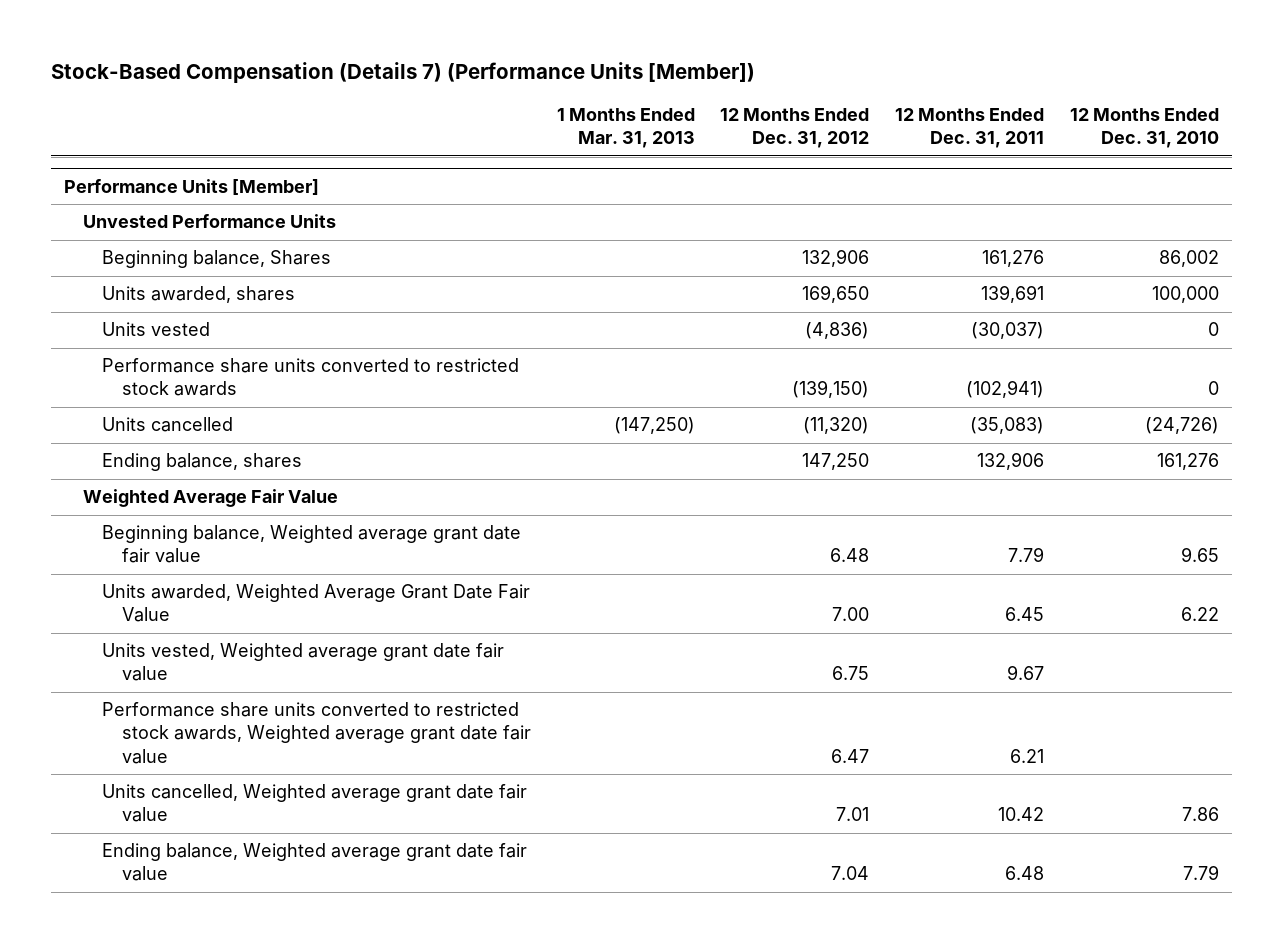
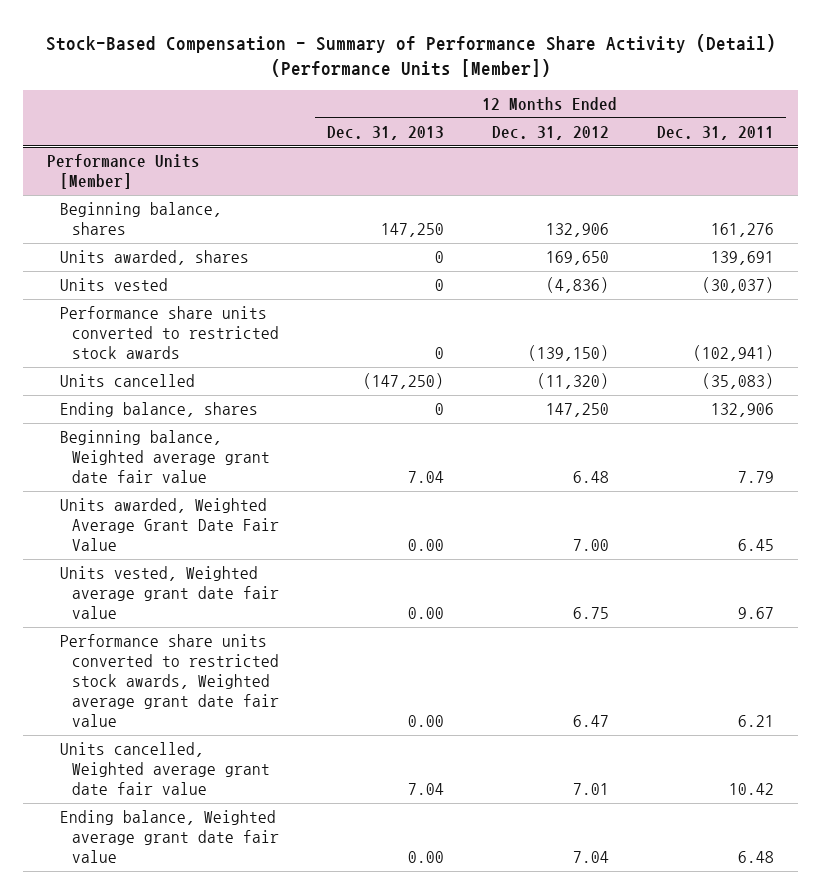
[51,61,756,83] Stock-Based Compensation (Details 7) (Performance Units [Member]) -> [45,33,776,77] Stock-Based Compensation - Summary of Performance Share Activity (Detail) (Performance Units [Member])
[556,108,695,149] 1 Months Ended Mar. 31, 2013 -> none
[1070,108,1220,149] 12 Months Ended Dec. 31, 2010 -> none
none -> [326,126,444,141] Dec. 31, 2013
[83,214,337,229] Unvested Performance Units -> none
[102,250,332,269] Beginning balance, Shares -> [59,202,222,236] Beginning balance, shares
[83,489,339,508] Weighted Average Fair Value -> none

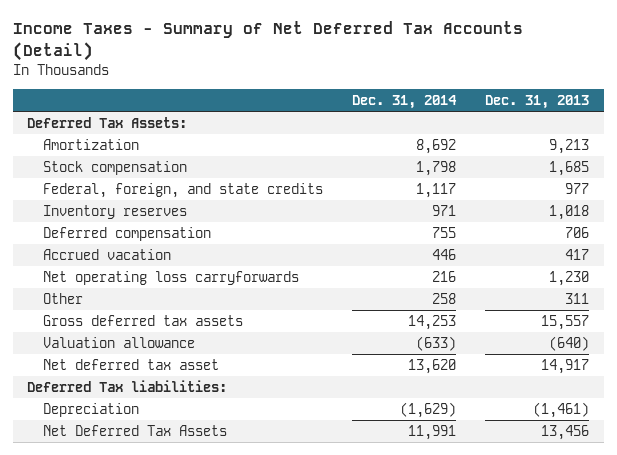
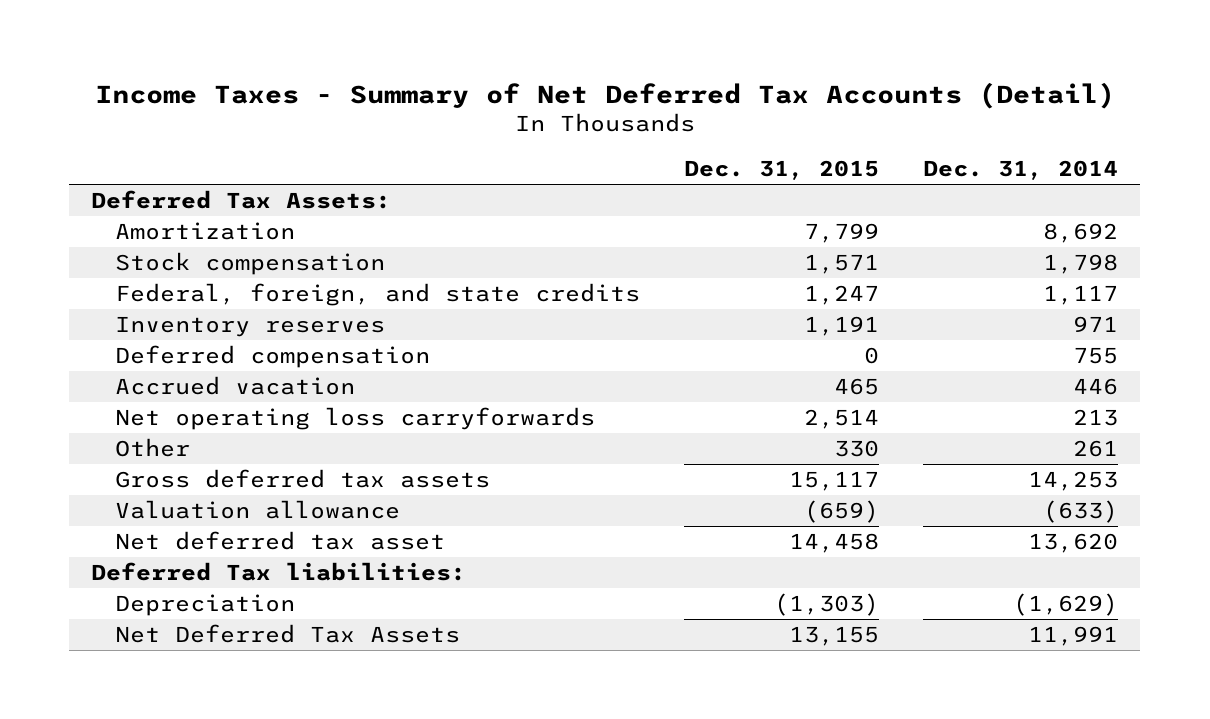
[485,95,590,110] Dec. 31, 2013 -> none
none -> [684,159,880,180] Dec. 31, 2015
[431,271,456,283] 216 -> [1073,409,1119,427] 213
[431,293,456,305] 258 -> [1073,440,1119,458] 261

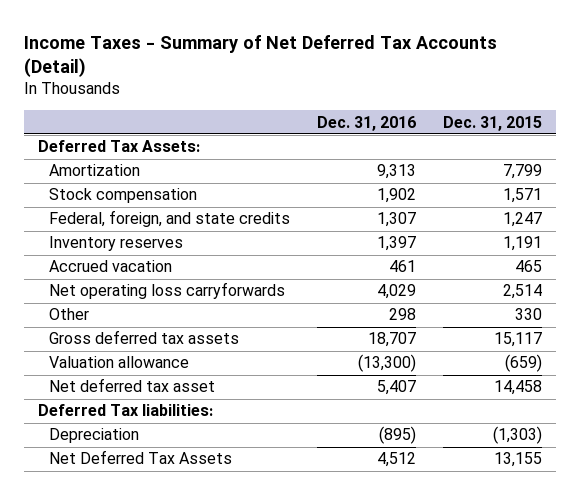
[923,159,1119,180] Dec. 31, 2014 -> none
none -> [317,115,417,131] Dec. 31, 2016
[115,345,431,369] Deferred compensation -> none

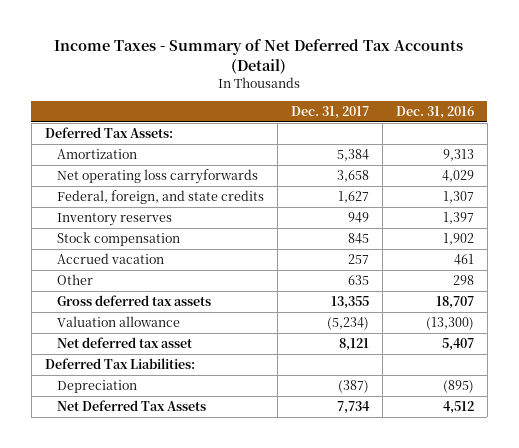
[443,115,543,131] Dec. 31, 2015 -> none
none -> [291,105,370,119] Dec. 31, 2017
[48,282,285,300] Net operating loss carryforwards -> [57,169,259,185] Net operating loss carryforwards
[48,188,197,204] Stock compensation -> [57,232,181,247] Stock compensation
[37,404,213,417] Deferred Tax liabilities: -> [44,358,195,370] Deferred Tax Liabilities:

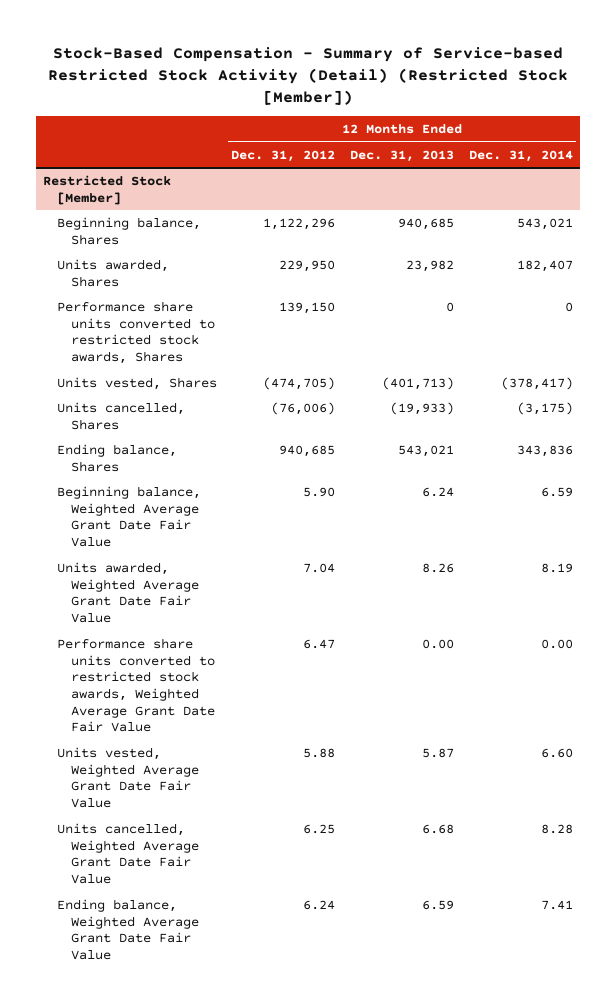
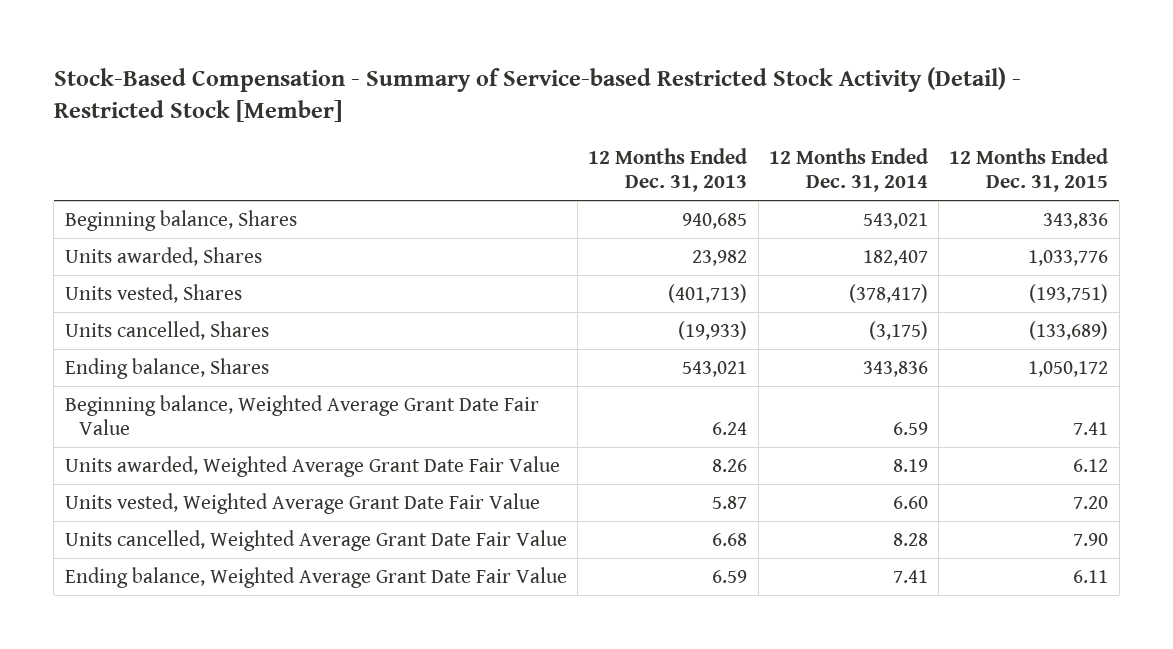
[47,46,568,105] Stock-Based Compensation - Summary of Service-based Restricted Stock Activity (Detail) (Restricted Stock [Member]) -> [53,67,1021,123] Stock-Based Compensation - Summary of Service-based Restricted Stock Activity (Detail) - Restricted Stock [Member]
[231,149,336,162] Dec. 31, 2012 -> none
none -> [949,148,1109,193] 12 Months Ended Dec. 31, 2015
[43,174,172,205] Restricted Stock [Member] -> none
[56,300,215,364] Performance share units converted to restricted stock awards, Shares -> none
[56,637,215,733] Performance share units converted to restricted stock awards, Weighted Average Grant Date Fair Value -> none

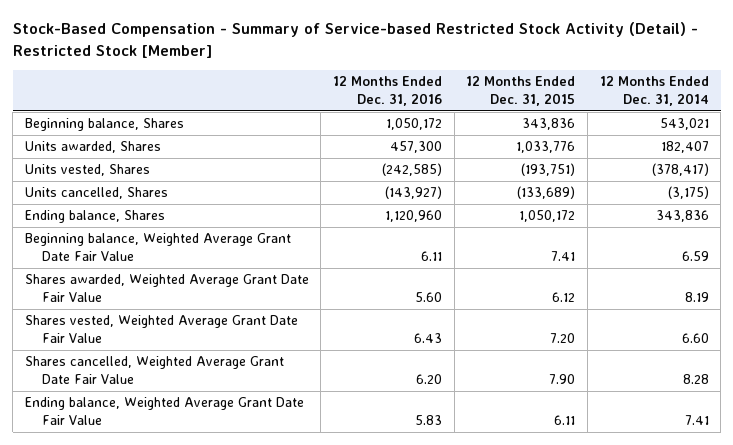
[588,148,748,193] 12 Months Ended Dec. 31, 2013 -> none
none -> [333,76,443,107] 12 Months Ended Dec. 31, 2016
[64,455,560,477] Units awarded, Weighted Average Grant Date Fair Value -> [24,274,309,302] Shares awarded, Weighted Average Grant Date Fair Value
[64,492,540,514] Units vested, Weighted Average Grant Date Fair Value -> [24,315,298,343] Shares vested, Weighted Average Grant Date Fair Value
[64,529,567,551] Units cancelled, Weighted Average Grant Date Fair Value -> [24,356,284,384] Shares cancelled, Weighted Average Grant Date Fair Value

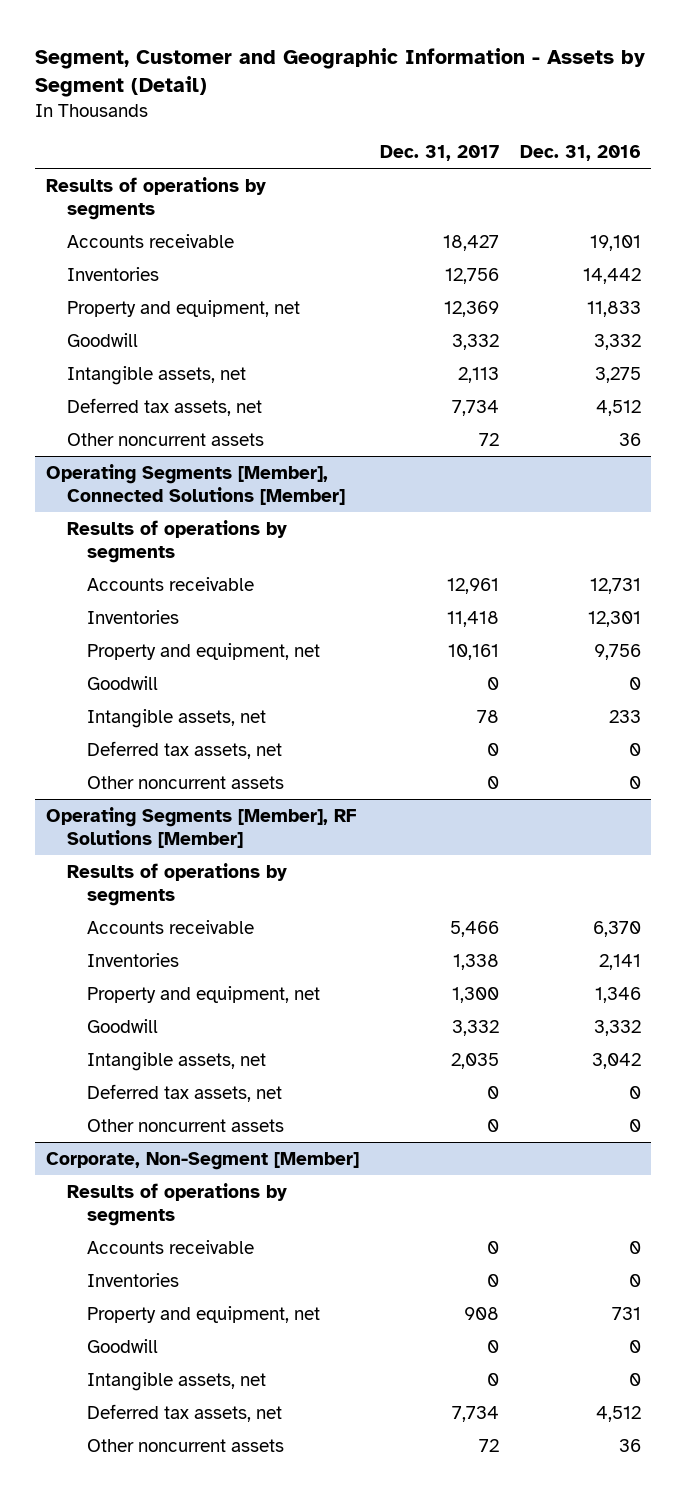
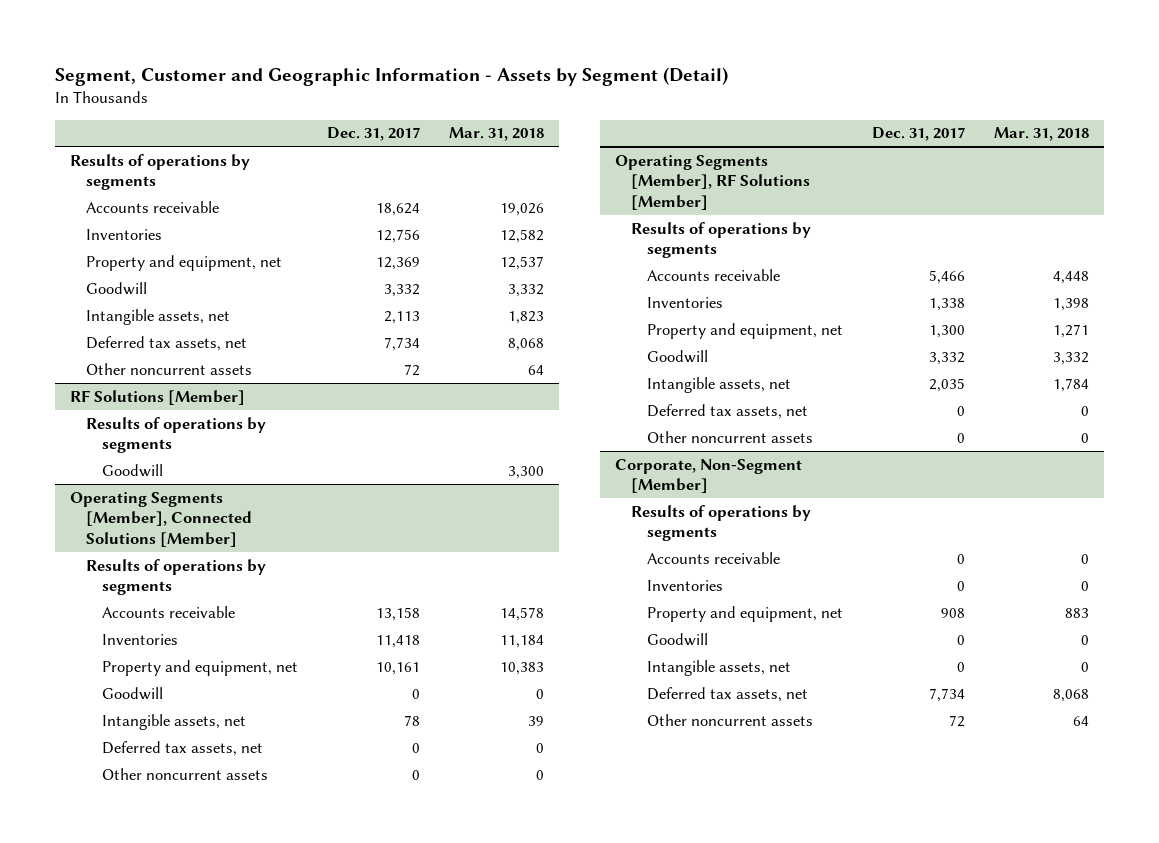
[519,145,641,162] Dec. 31, 2016 -> none
none -> [449,127,545,142] Mar. 31, 2018
[442,234,499,251] 18,427 -> [376,202,421,216] 18,624
none -> [69,389,245,405] RF Solutions [Member]
none -> [85,416,266,454] Results of operations by segments
none -> [102,463,164,477] Goodwill
[446,577,499,594] 12,961 -> [376,606,421,621] 13,158

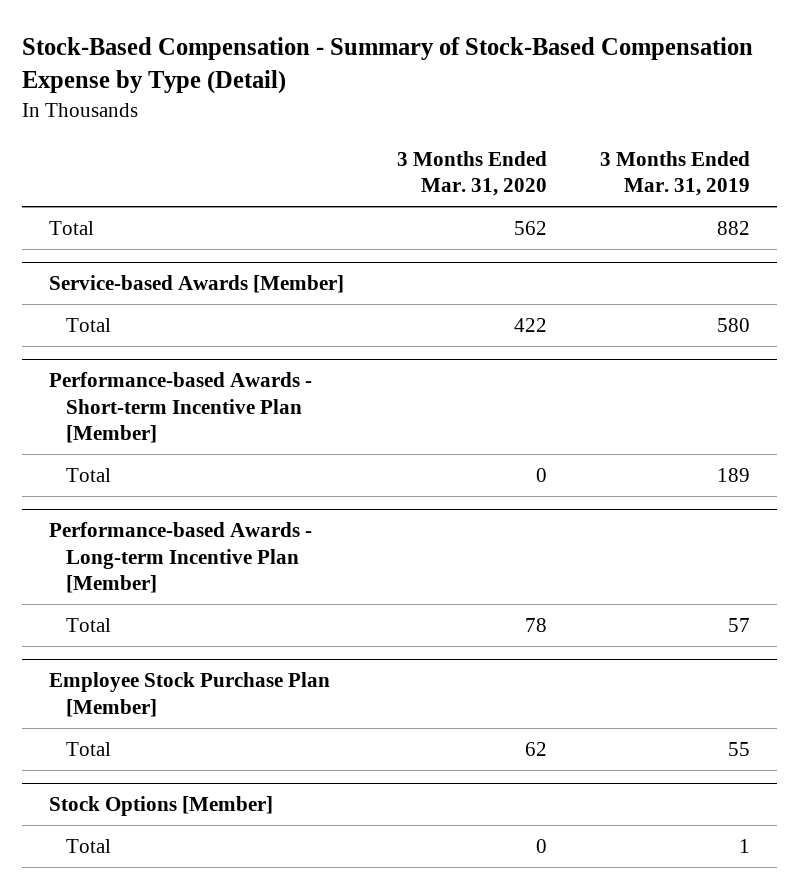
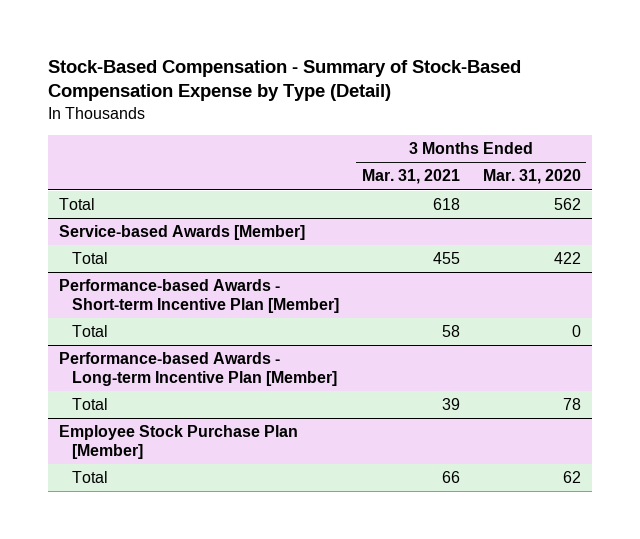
[600,150,751,197] 3 Months Ended Mar. 31, 2019 -> none
none -> [361,169,460,185] Mar. 31, 2021
[48,796,273,817] Stock Options [Member] -> none
[65,838,111,853] Total -> none

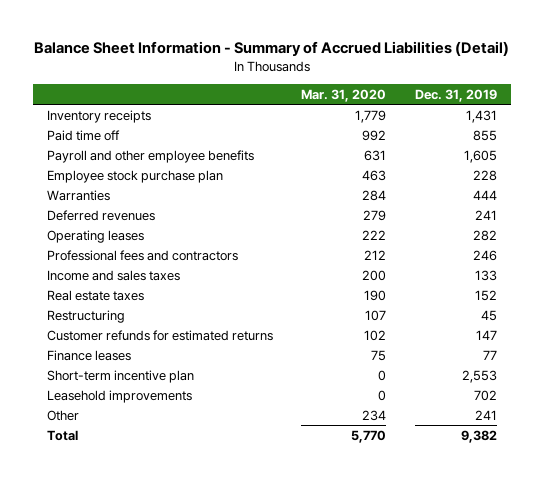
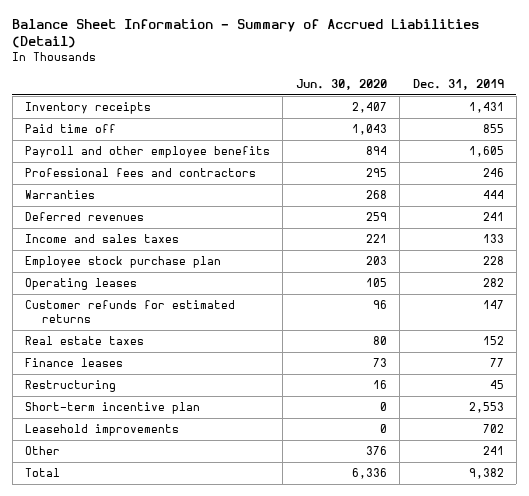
[301,88,387,102] Mar. 31, 2020 -> none
none -> [295,78,387,90] Jun. 30, 2020
[46,249,238,261] Professional fees and contractors -> [25,168,257,178] Professional fees and contractors
[46,169,223,183] Employee stock purchase plan -> [25,256,222,269] Employee stock purchase plan
[46,229,144,243] Operating leases -> [25,278,138,291] Operating leases
[46,289,144,301] Real estate taxes -> [25,336,145,346] Real estate taxes
[46,309,125,323] Restructuring -> [25,380,117,393] Restructuring

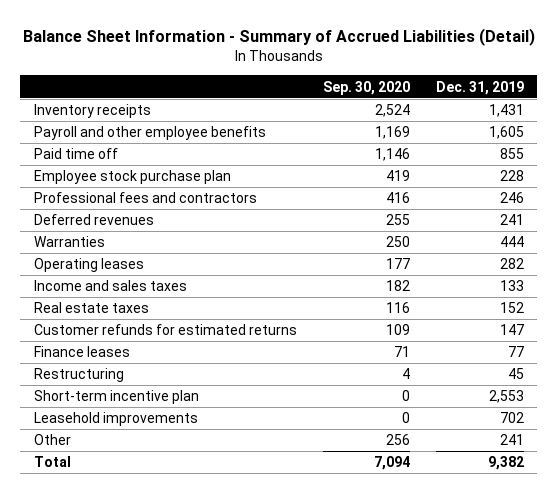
[295,78,387,90] Jun. 30, 2020 -> none
none -> [322,80,410,95] Sep. 30, 2020
[25,124,117,134] Paid time off -> [33,148,118,160] Paid time off
[25,256,222,269] Employee stock purchase plan -> [33,170,231,185] Employee stock purchase plan
[25,190,96,200] Warranties -> [33,236,105,248] Warranties
[25,234,180,244] Income and sales taxes -> [33,280,187,292] Income and sales taxes
[25,300,236,323] Customer refunds for estimated returns -> [33,324,297,336] Customer refunds for estimated returns

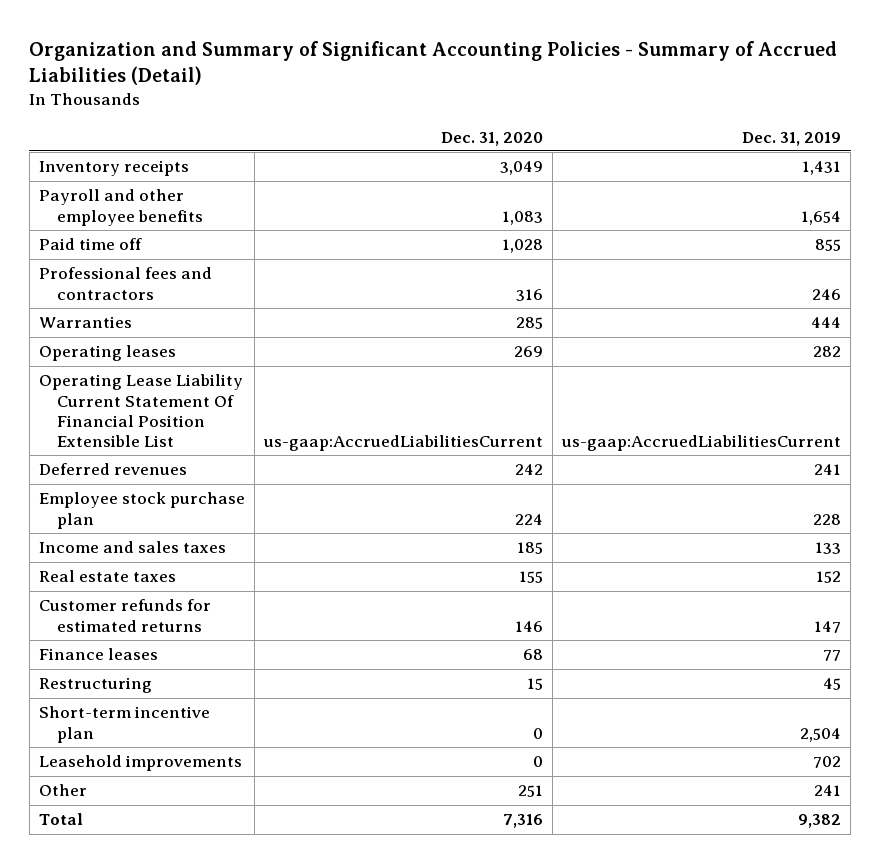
[22,28,535,47] Balance Sheet Information - Summary of Accrued Liabilities (Detail) -> [29,40,838,86] Organization and Summary of Significant Accounting Policies - Summary of Accrued Liabilities (Detail)
[322,80,410,95] Sep. 30, 2020 -> none
none -> [440,131,543,146] Dec. 31, 2020
[488,126,524,140] 1,605 -> [800,210,841,225] 1,654
none -> [38,374,243,448] Operating Lease Liability Current Statement Of Financial Position Extensible List
[33,214,154,226] Deferred revenues -> [38,463,187,476] Deferred revenues
[33,170,231,185] Employee stock purchase plan -> [38,492,245,529] Employee stock purchase plan
[488,390,524,404] 2,553 -> [799,727,841,742] 2,504

